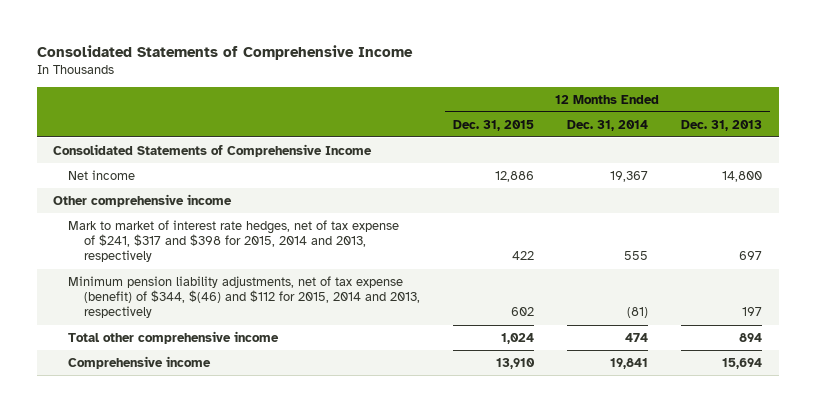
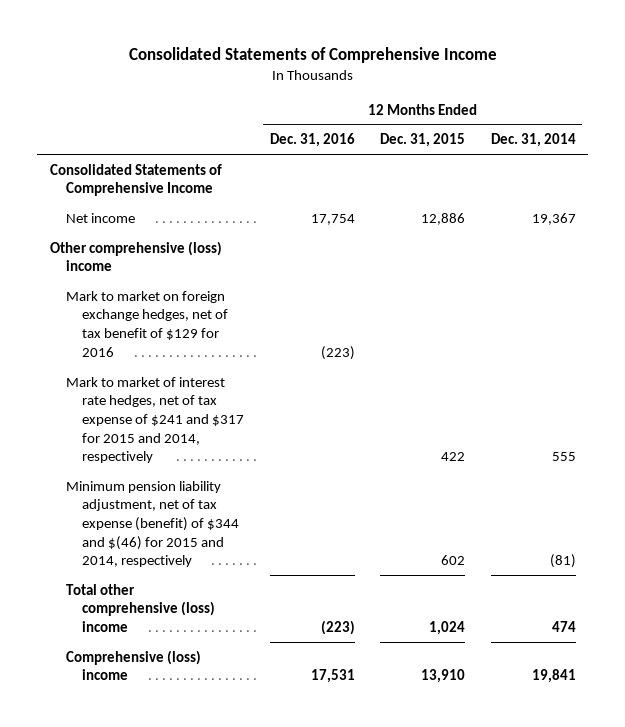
[681,119,763,131] Dec. 31, 2013 -> none
none -> [269,133,355,148] Dec. 31, 2016
[53,193,233,207] Other comprehensive income -> [49,240,222,272] Other comprehensive (loss) income
none -> [66,290,229,357] Mark to market on foreign exchange hedges, net of tax benefit of $129 for 2016
[68,219,400,263] Mark to market of interest rate hedges, net of tax expense of $241, $317 and $398 for 2015, 2014 and 2013, respectively -> [66,376,245,464] Mark to market of interest rate hedges, net of tax expense of $241 and $317 for 2015 and 2014, respectively
[68,275,420,319] Minimum pension liability adjustments, net of tax expense (benefit) of $344, $(46) and $112 for 2015, 2014 and 2013, respectively -> [66,480,240,568] Minimum pension liability adjustment, net of tax expense (benefit) of $344 and $(46) for 2015 and 2014, respectively
[68,330,280,344] Total other comprehensive income -> [66,583,216,633] Total other comprehensive (loss) income
[68,355,212,369] Comprehensive income -> [66,649,202,681] Comprehensive (loss) income

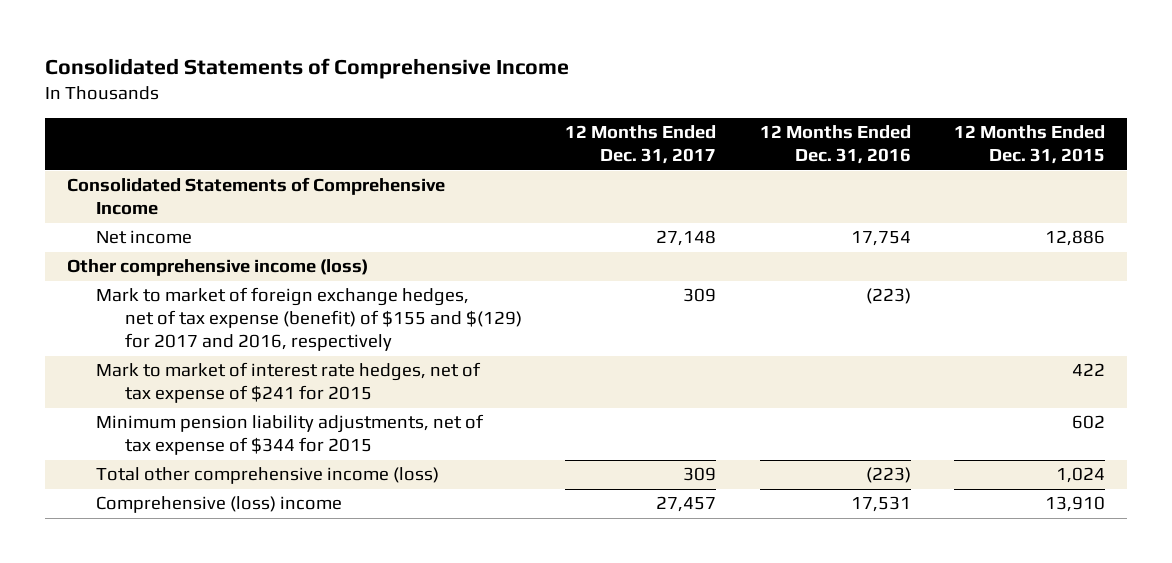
[490,133,576,148] Dec. 31, 2014 -> none
none -> [565,125,717,165] 12 Months Ended Dec. 31, 2017
[49,240,222,272] Other comprehensive (loss) income -> [66,259,368,277] Other comprehensive income (loss)
[66,290,229,357] Mark to market on foreign exchange hedges, net of tax benefit of $129 for 2016 -> [96,287,523,352] Mark to market of foreign exchange hedges, net of tax expense (benefit) of $155 and $(129) for 2017 and 2016, respectively
[66,376,245,464] Mark to market of interest rate hedges, net of tax expense of $241 and $317 for 2015 and 2014, respectively -> [96,362,482,404] Mark to market of interest rate hedges, net of tax expense of $241 for 2015
[66,480,240,568] Minimum pension liability adjustment, net of tax expense (benefit) of $344 and $(46) for 2015 and 2014, respectively -> [96,414,485,456] Minimum pension liability adjustments, net of tax expense of $344 for 2015
[66,583,216,633] Total other comprehensive (loss) income -> [96,467,440,485] Total other comprehensive income (loss)

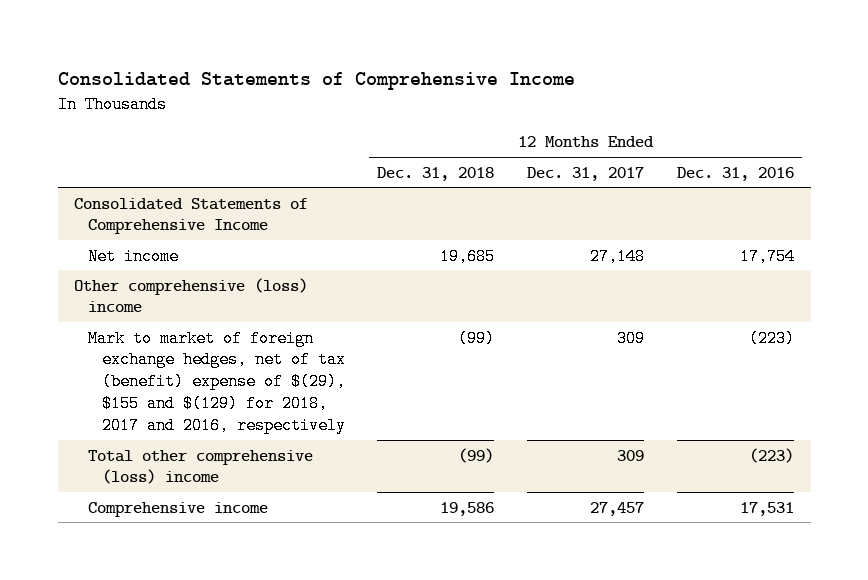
[954,125,1106,165] 12 Months Ended Dec. 31, 2015 -> none
none -> [377,166,495,181] Dec. 31, 2018
[96,362,482,404] Mark to market of interest rate hedges, net of tax expense of $241 for 2015 -> none
[96,414,485,456] Minimum pension liability adjustments, net of tax expense of $344 for 2015 -> none
[66,259,368,277] Other comprehensive income (loss) -> [74,277,309,313] Other comprehensive (loss) income
[96,287,523,352] Mark to market of foreign exchange hedges, net of tax expense (benefit) of $155 and $(129) for 2017 and 2016, respectively -> [87,329,346,434] Mark to market of foreign exchange hedges, net of tax (benefit) expense of $(29), $155 and $(129) for 2018, 2017 and 2016, respectively
[96,467,440,485] Total other comprehensive income (loss) -> [87,449,313,485] Total other comprehensive (loss) income
[96,496,343,514] Comprehensive (loss) income -> [87,501,268,517] Comprehensive income

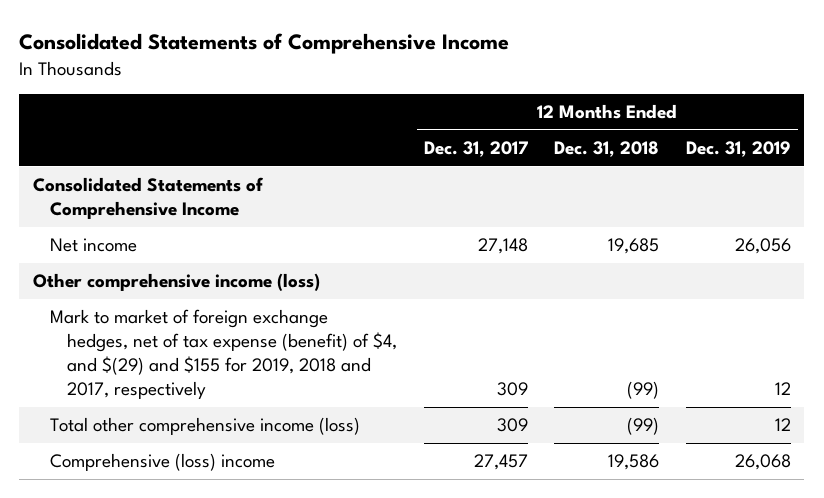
[677,166,795,181] Dec. 31, 2016 -> none
none -> [685,141,791,158] Dec. 31, 2019
[74,277,309,313] Other comprehensive (loss) income -> [32,273,320,292] Other comprehensive income (loss)
[87,329,346,434] Mark to market of foreign exchange hedges, net of tax (benefit) expense of $(29), $155 and $(129) for 2018, 2017 and 2016, respectively -> [49,309,397,400] Mark to market of foreign exchange hedges, net of tax expense (benefit) of $4, and $(29) and $155 for 2019, 2018 and 2017, respectively
[87,449,313,485] Total other comprehensive (loss) income -> [49,417,360,436] Total other comprehensive income (loss)
[87,501,268,517] Comprehensive income -> [49,453,275,472] Comprehensive (loss) income

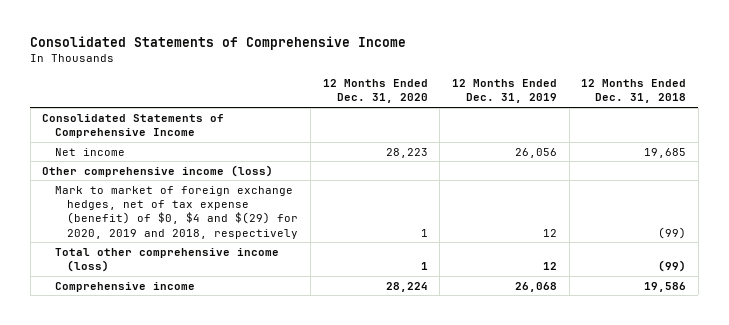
[423,141,528,158] Dec. 31, 2017 -> none
none -> [322,79,428,104] 12 Months Ended Dec. 31, 2020
[49,309,397,400] Mark to market of foreign exchange hedges, net of tax expense (benefit) of $4, and $(29) and $155 for 2019, 2018 and 2017, respectively -> [54,185,299,239] Mark to market of foreign exchange hedges, net of tax expense (benefit) of $0, $4 and $(29) for 2020, 2019 and 2018, respectively
[49,453,275,472] Comprehensive (loss) income -> [54,281,195,292] Comprehensive income

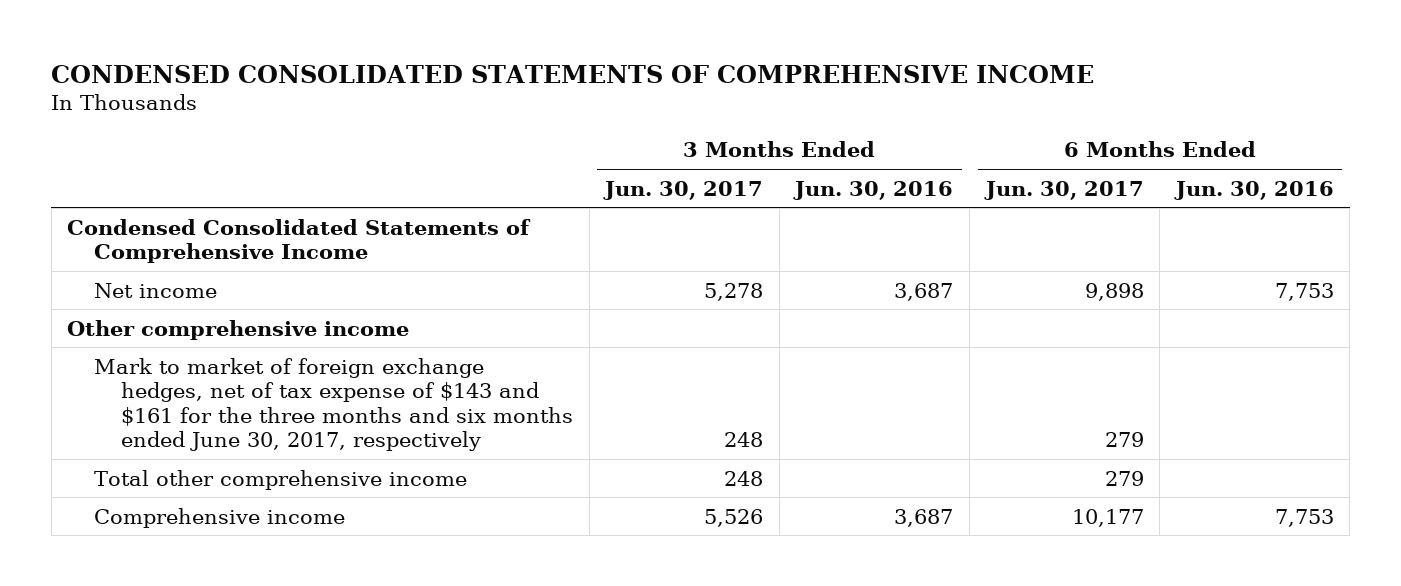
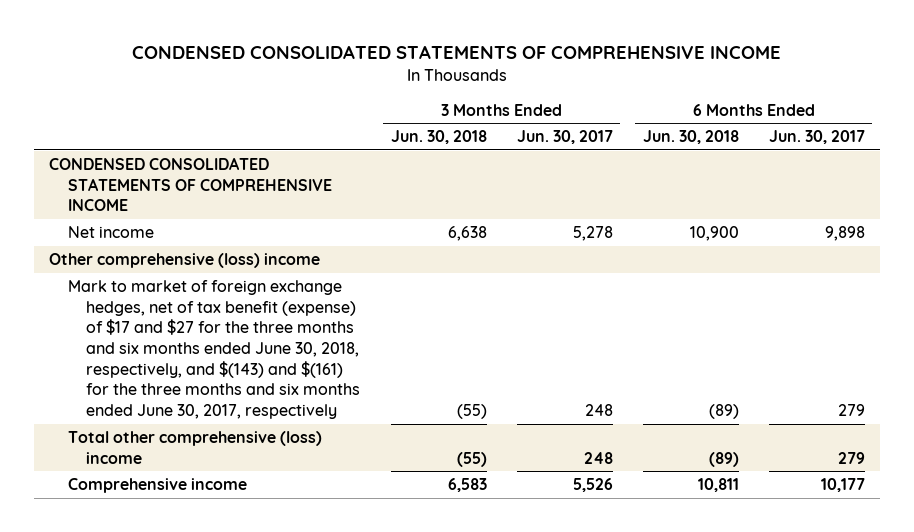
[793,180,954,200] Jun. 30, 2016 -> none
[1173,180,1334,200] Jun. 30, 2016 -> none
none -> [390,130,487,145] Jun. 30, 2018
none -> [642,130,739,145] Jun. 30, 2018
[67,218,532,264] Condensed Consolidated Statements of Comprehensive Income -> [49,156,332,212] CONDENSED CONSOLIDATED STATEMENTS OF COMPREHENSIVE INCOME
[67,319,410,340] Other comprehensive income -> [49,252,321,268] Other comprehensive (loss) income
[94,357,574,452] Mark to market of foreign exchange hedges, net of tax expense of $143 and $161 for the three months and six months ended June 30, 2017, respectively -> [67,279,361,420] Mark to market of foreign exchange hedges, net of tax benefit (expense) of $17 and $27 for the three months and six months ended June 30, 2018, respectively, and $(143) and $(161) for the three months and six months ended June 30, 2017, respectively
[94,469,468,490] Total other comprehensive income -> [67,430,322,464] Total other comprehensive (loss) income

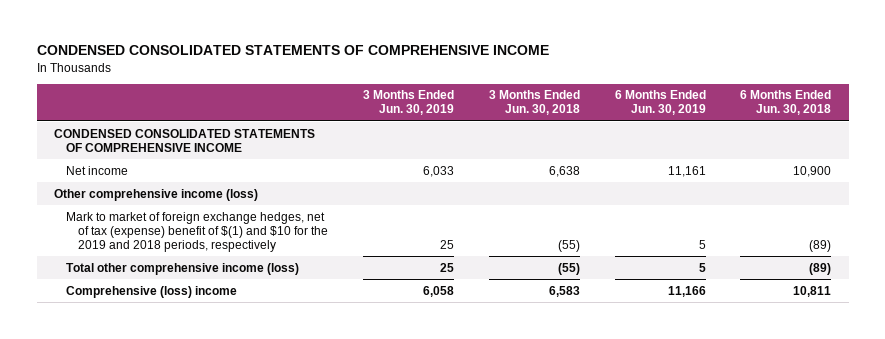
[516,130,613,145] Jun. 30, 2017 -> none
[768,130,865,145] Jun. 30, 2017 -> none
none -> [363,90,455,116] 3 Months Ended Jun. 30, 2019
none -> [614,90,706,116] 6 Months Ended Jun. 30, 2019
[49,252,321,268] Other comprehensive (loss) income -> [54,188,259,201] Other comprehensive income (loss)
[67,279,361,420] Mark to market of foreign exchange hedges, net of tax benefit (expense) of $17 and $27 for the three months and six months ended June 30, 2018, respectively, and $(143) and $(161) for the three months and six months ended June 30, 2017, respectively -> [66,211,329,252] Mark to market of foreign exchange hedges, net of tax (expense) benefit of $(1) and $10 for the 2019 and 2018 periods, respectively
[67,430,322,464] Total other comprehensive (loss) income -> [66,262,300,275] Total other comprehensive income (loss)
[67,477,247,493] Comprehensive income -> [66,285,238,298] Comprehensive (loss) income

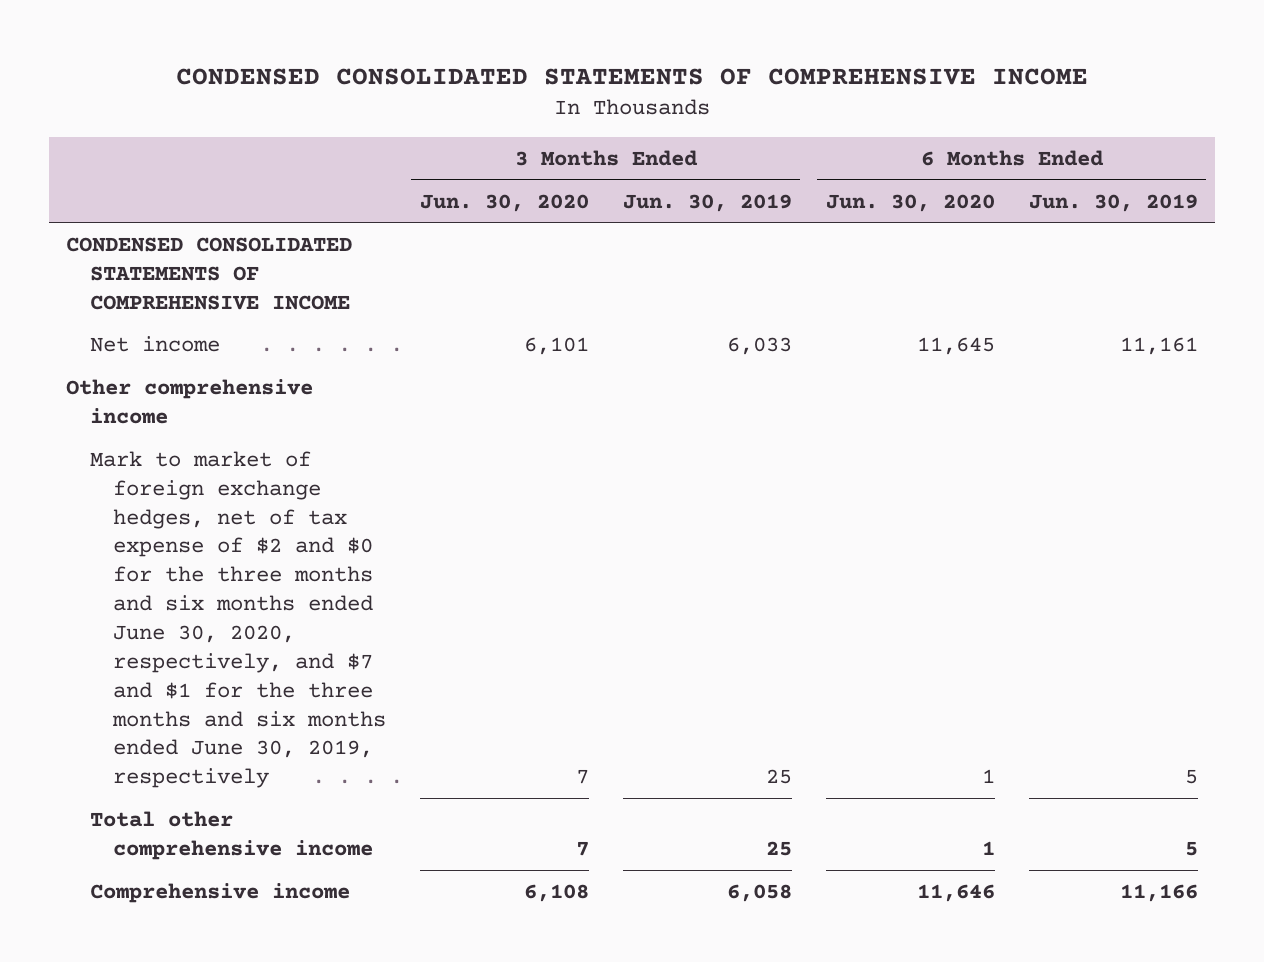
[488,90,580,116] 3 Months Ended Jun. 30, 2018 -> none
[740,90,832,116] 6 Months Ended Jun. 30, 2018 -> none
none -> [419,193,589,212] Jun. 30, 2020
none -> [825,193,995,212] Jun. 30, 2020
[54,188,259,201] Other comprehensive income (loss) -> [66,378,314,424] Other comprehensive income
[66,211,329,252] Mark to market of foreign exchange hedges, net of tax (expense) benefit of $(1) and $10 for the 2019 and 2018 periods, respectively -> [89,450,386,789] Mark to market of foreign exchange hedges, net of tax expense of $2 and $0 for the three months and six months ended June 30, 2020, respectively, and $7 and $1 for the three months and six months ended June 30, 2019, respectively
[66,262,300,275] Total other comprehensive income (loss) -> [89,810,373,860] Total other comprehensive income
[66,285,238,298] Comprehensive (loss) income -> [89,882,350,903] Comprehensive income

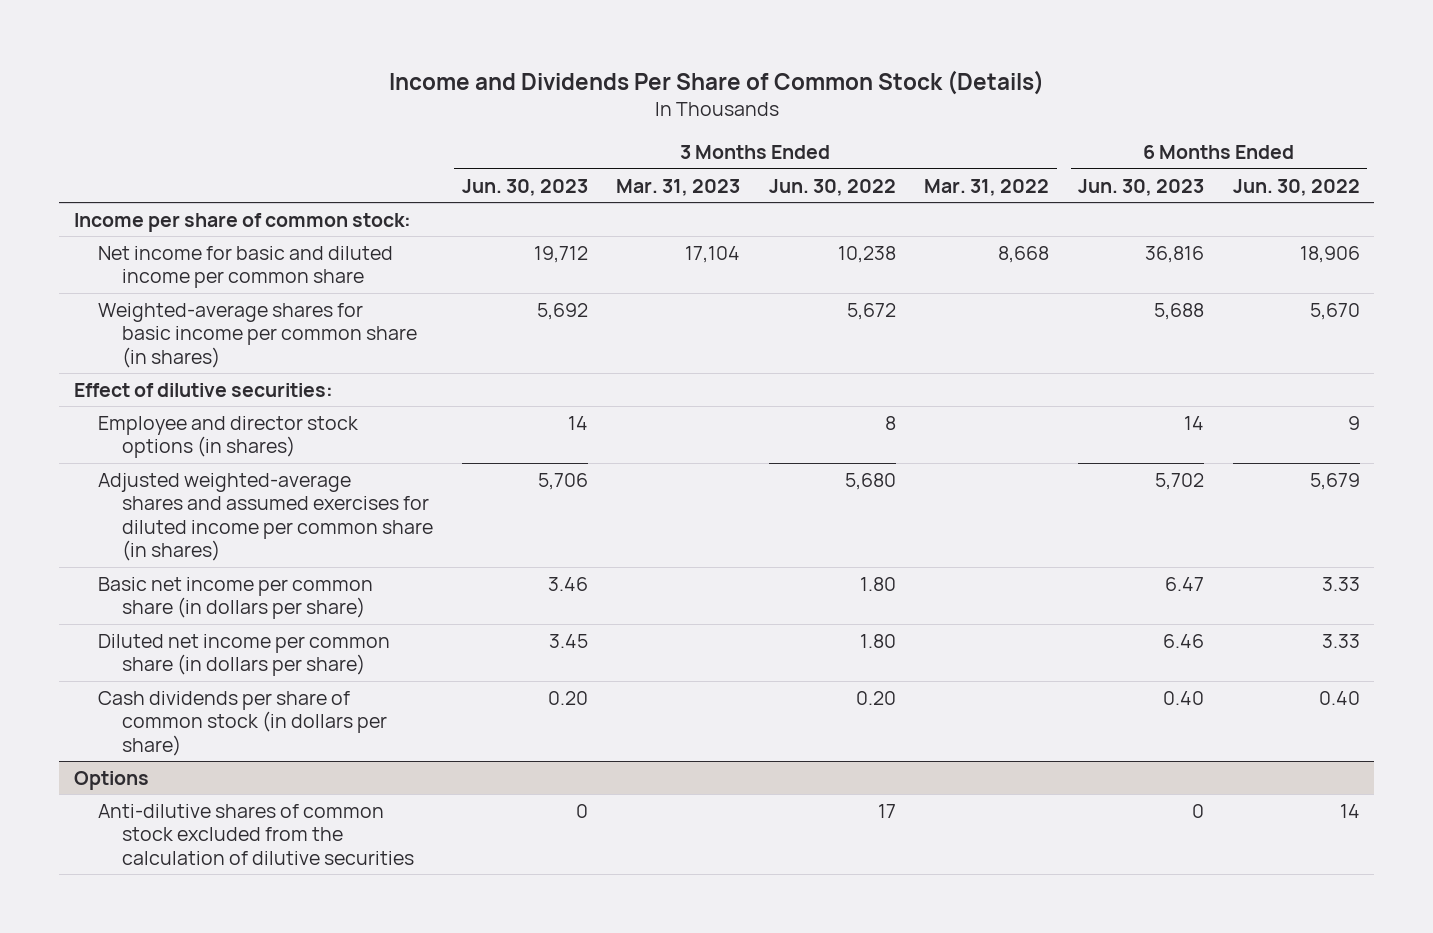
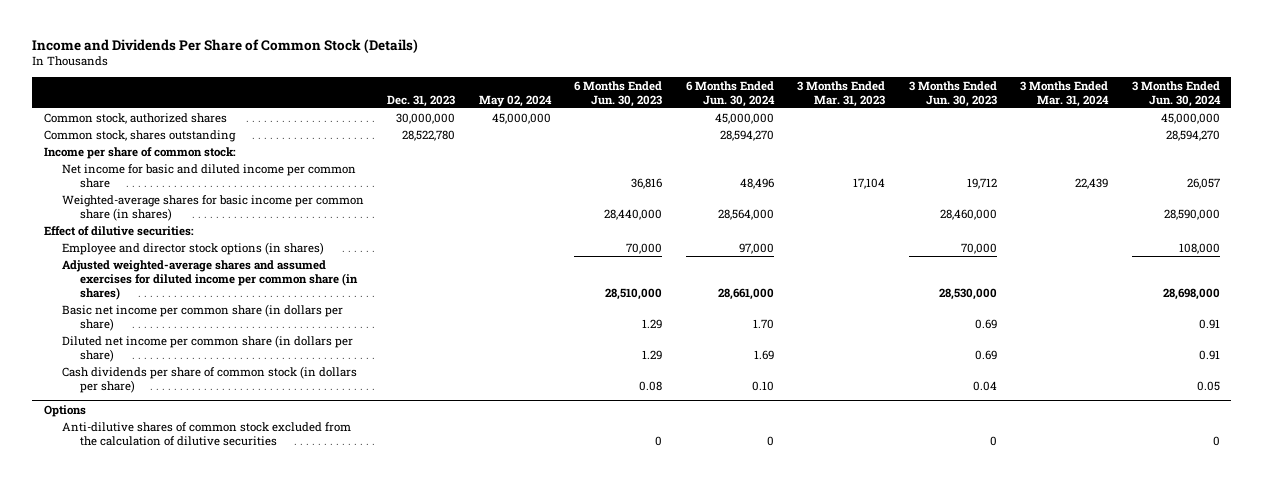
[768,178,896,196] Jun. 30, 2022 -> none
[924,178,1050,196] Mar. 31, 2022 -> none
[1232,178,1360,196] Jun. 30, 2022 -> none
none -> [387,94,456,107] Dec. 31, 2023
none -> [478,94,552,107] May 02, 2024
none -> [685,80,775,107] 6 Months Ended Jun. 30, 2024
none -> [1020,80,1110,107] 3 Months Ended Mar. 31, 2024
none -> [1131,80,1221,107] 3 Months Ended Jun. 30, 2024
none -> [43,112,227,124] Common stock, authorized shares
none -> [43,129,236,142] Common stock, shares outstanding
[536,302,588,320] 5,692 -> [939,208,997,220] 28,460,000
[1153,302,1204,320] 5,688 -> [604,208,663,220] 28,440,000
[567,415,588,430] 14 -> [960,242,997,254] 70,000
[1183,415,1204,430] 14 -> [626,242,663,254] 70,000
[537,472,588,490] 5,706 -> [938,287,997,300] 28,530,000
[1154,472,1204,490] 5,702 -> [605,287,663,300] 28,510,000
[547,576,588,591] 3.46 -> [974,318,997,329] 0.69
[1164,576,1204,591] 6.47 -> [642,318,663,329] 1.29
[548,633,588,648] 3.45 -> [974,349,997,360] 0.69
[1162,633,1204,648] 6.46 -> [642,349,663,360] 1.29
[547,690,588,705] 0.20 -> [972,380,997,391] 0.04
[1162,690,1204,705] 0.40 -> [639,380,663,391] 0.08

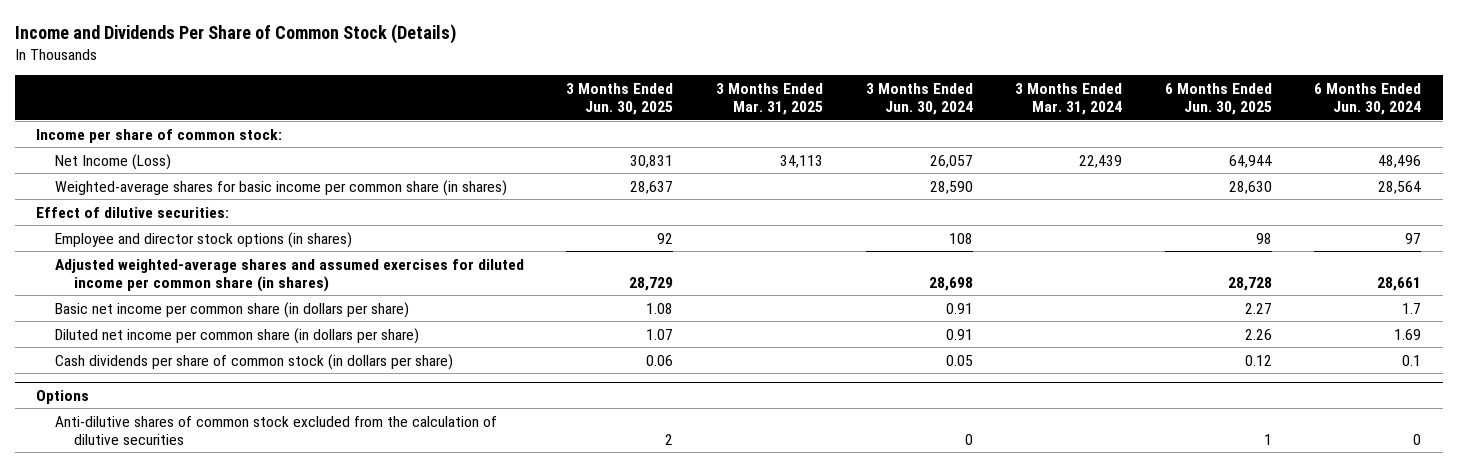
[387,94,456,107] Dec. 31, 2023 -> none
[478,94,552,107] May 02, 2024 -> none
[574,80,663,107] 6 Months Ended Jun. 30, 2023 -> none
[797,80,886,107] 3 Months Ended Mar. 31, 2023 -> none
[908,80,997,107] 3 Months Ended Jun. 30, 2023 -> none
none -> [566,82,674,116] 3 Months Ended Jun. 30, 2025
none -> [716,82,824,116] 3 Months Ended Mar. 31, 2025
none -> [1164,82,1272,116] 6 Months Ended Jun. 30, 2025
[43,112,227,124] Common stock, authorized shares -> none
[43,129,236,142] Common stock, shares outstanding -> none
[61,163,356,188] Net income for basic and diluted income per common share -> [54,153,171,170] Net Income (Loss)
[717,208,774,220] 28,564,000 -> [1378,180,1422,194] 28,564
[1163,208,1220,220] 28,590,000 -> [929,180,973,194] 28,590
[738,242,774,254] 97,000 -> [1405,232,1422,244] 97
[1178,242,1220,254] 108,000 -> [948,232,973,244] 108
[717,287,774,300] 28,661,000 -> [1377,276,1422,291] 28,661
[1162,287,1220,300] 28,698,000 -> [928,276,973,291] 28,698
[752,318,774,329] 1.70 -> [1402,302,1422,314] 1.7
[751,380,774,391] 0.10 -> [1402,354,1422,366] 0.1

